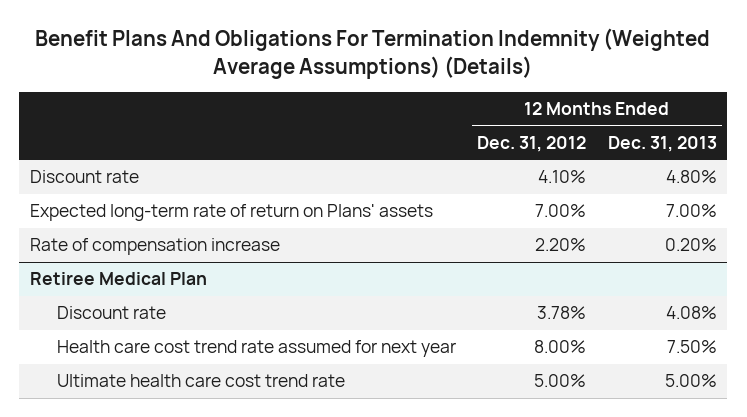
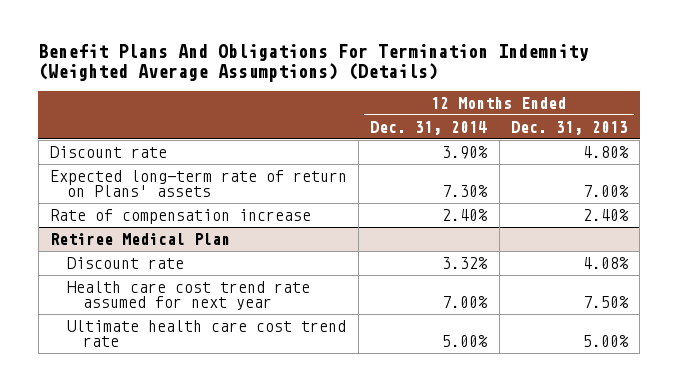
[477,135,587,152] Dec. 31, 2012 -> none
none -> [370,120,488,135] Dec. 31, 2014
[664,238,717,252] 0.20% -> [582,208,629,221] 2.40%

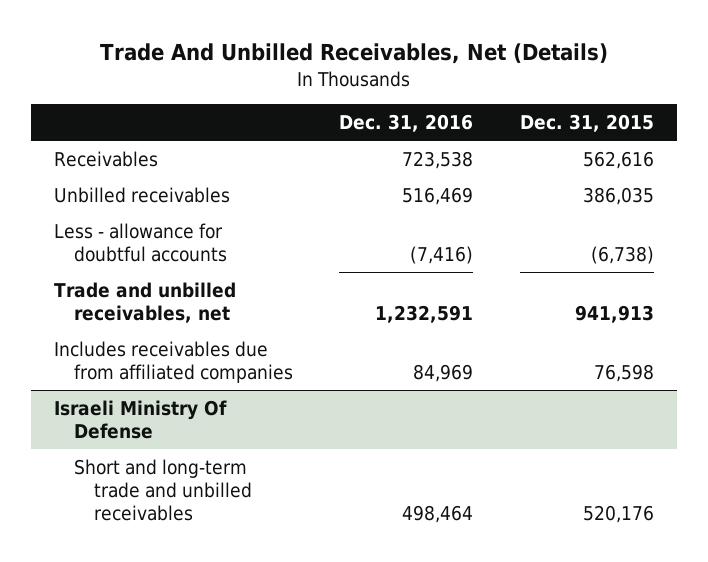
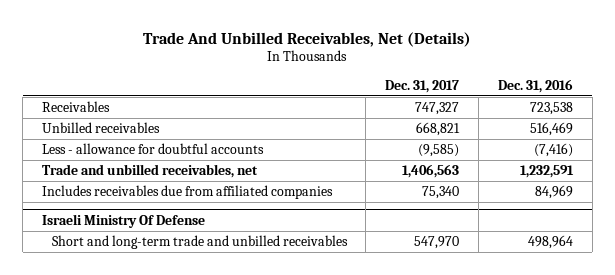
[519,114,654,133] Dec. 31, 2015 -> none
none -> [385,79,460,93] Dec. 31, 2017
[402,504,474,523] 498,464 -> [527,234,573,249] 498,964

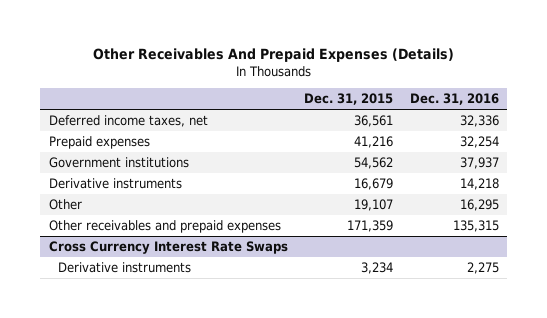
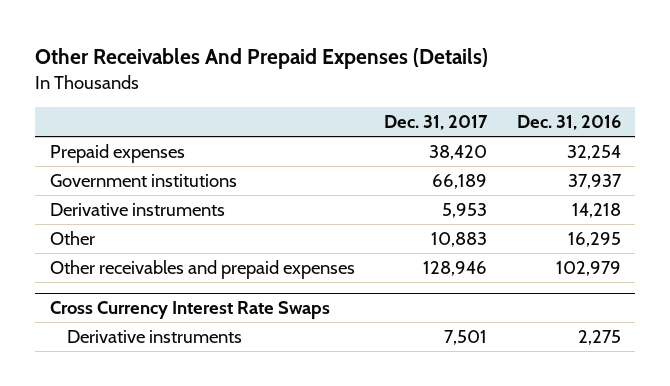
[304,93,394,106] Dec. 31, 2015 -> none
none -> [384,115,489,131] Dec. 31, 2017
[48,115,208,128] Deferred income taxes, net -> none
[452,220,499,233] 135,315 -> [555,261,621,277] 102,979

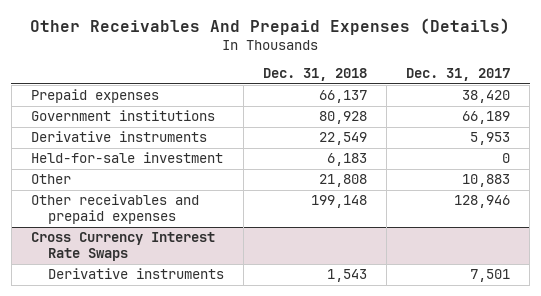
[516,115,621,131] Dec. 31, 2016 -> none
none -> [263,68,368,82] Dec. 31, 2018
none -> [30,152,223,164] Held-for-sale investment

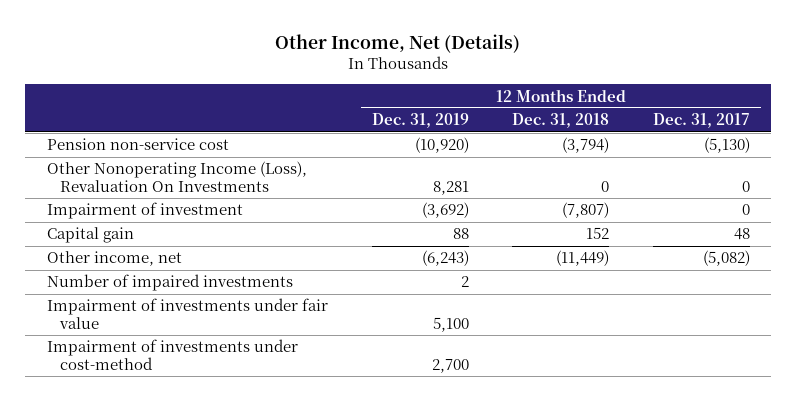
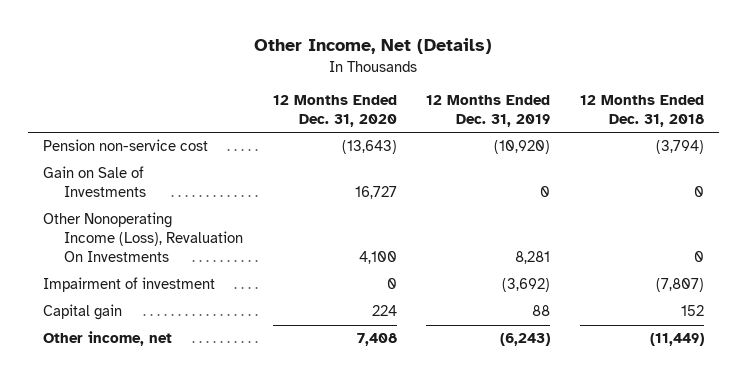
[652,113,750,129] Dec. 31, 2017 -> none
none -> [272,95,397,128] 12 Months Ended Dec. 31, 2020
none -> [42,166,146,198] Gain on Sale of Investments
[46,274,293,292] Number of impaired investments -> none
[46,298,328,330] Impairment of investments under fair value -> none
[46,339,298,371] Impairment of investments under cost-method -> none

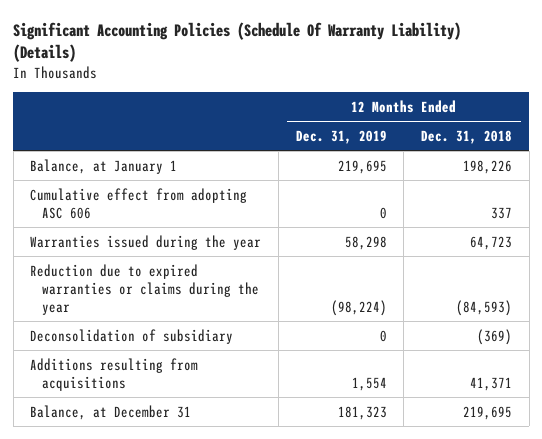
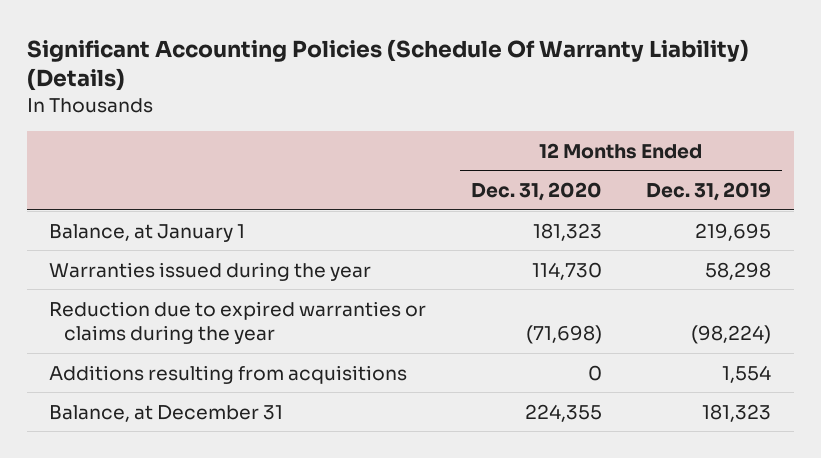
[421,129,513,144] Dec. 31, 2018 -> none
none -> [470,182,602,202] Dec. 31, 2020
[30,187,248,219] Cumulative effect from adopting ASC 606 -> none
[30,328,234,344] Deconsolidation of subsidiary -> none

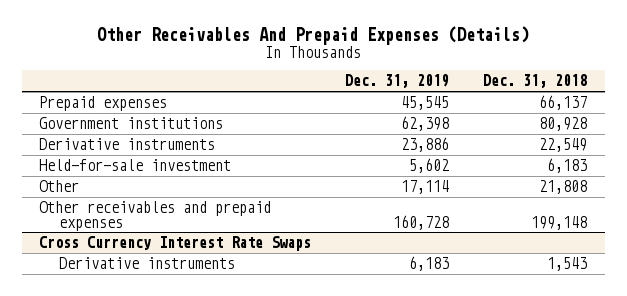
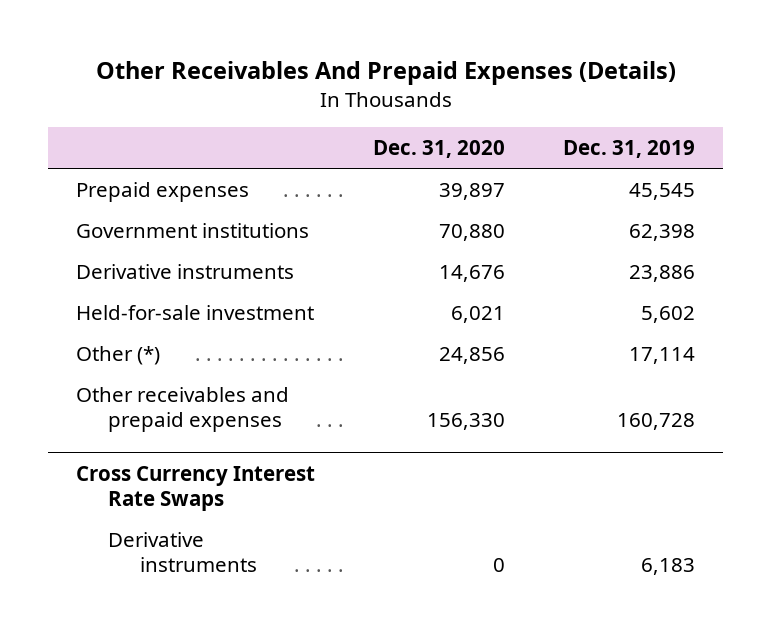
[483,74,588,89] Dec. 31, 2018 -> none
none -> [373,139,506,158] Dec. 31, 2020
[39,180,80,193] Other -> [76,345,161,365] Other (*)

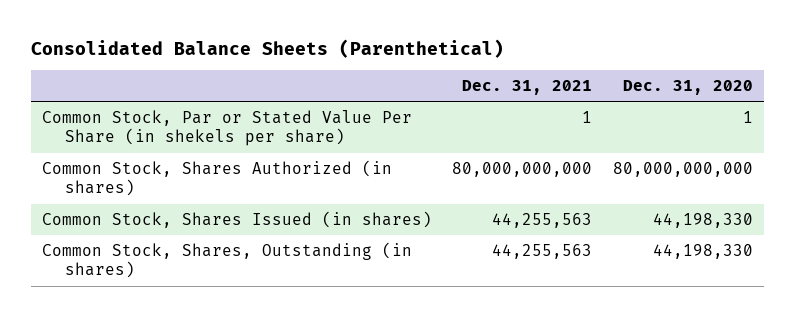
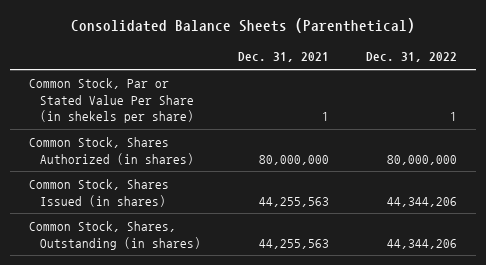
[623,79,754,95] Dec. 31, 2020 -> none
none -> [366,52,458,63] Dec. 31, 2022
[452,161,593,177] 80,000,000,000 -> [259,154,330,165] 80,000,000

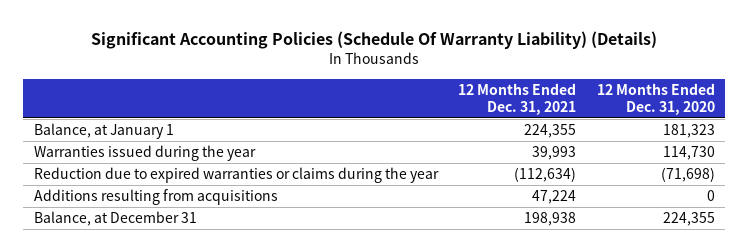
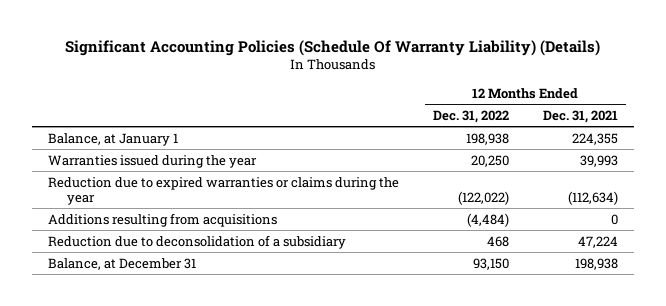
[596,82,715,115] 12 Months Ended Dec. 31, 2020 -> none
none -> [433,109,510,123] Dec. 31, 2022
[532,190,577,205] 47,224 -> [610,213,618,225] 0
none -> [48,234,347,249] Reduction due to deconsolidation of a subsidiary

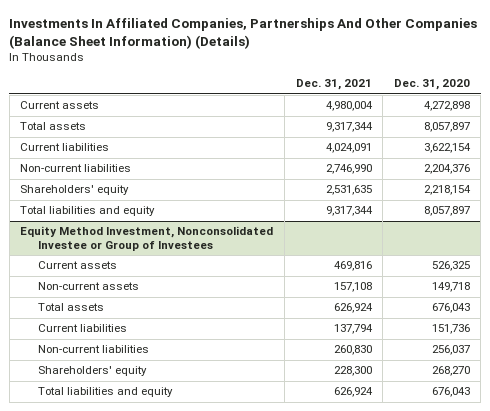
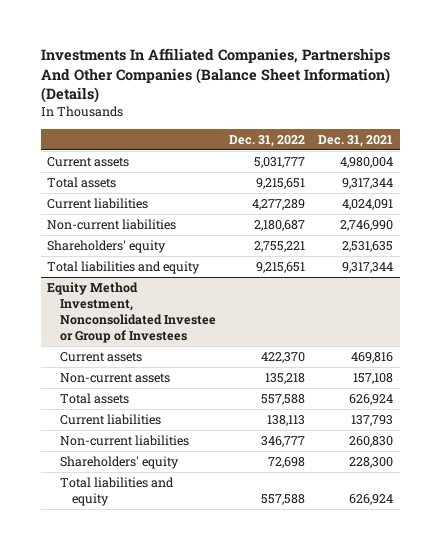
[393,79,470,91] Dec. 31, 2020 -> none
none -> [228,134,305,147] Dec. 31, 2022
[333,324,373,335] 137,794 -> [351,415,394,427] 137,793

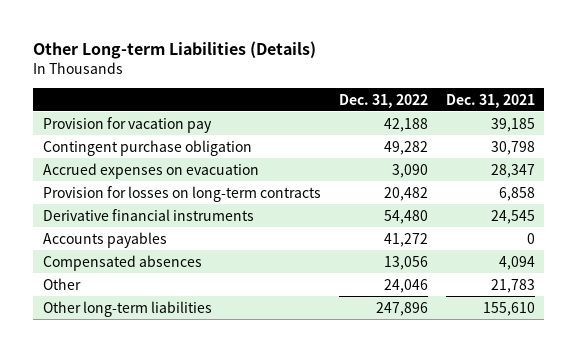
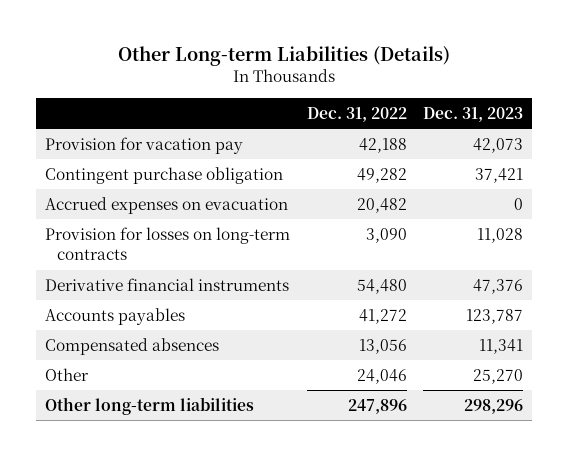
[445,93,535,108] Dec. 31, 2021 -> none
none -> [423,106,524,122] Dec. 31, 2023
[391,163,428,178] 3,090 -> [356,197,407,213] 20,482
[383,186,428,201] 20,482 -> [365,227,407,243] 3,090

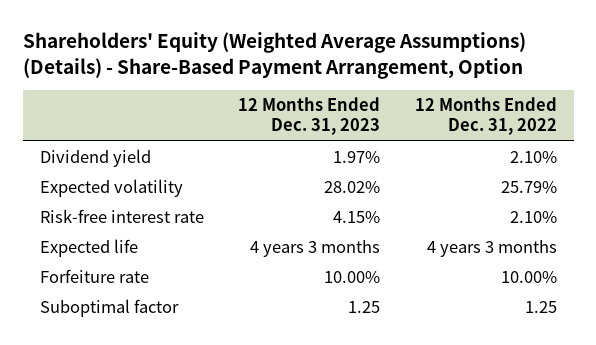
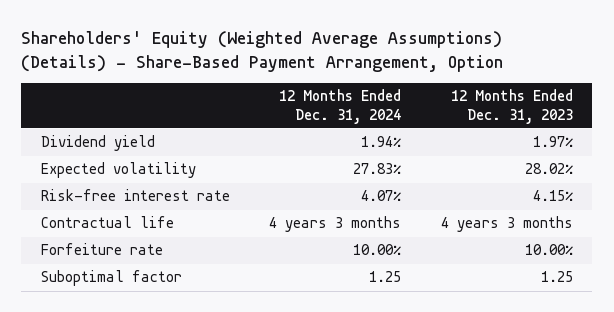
[414,97,557,136] 12 Months Ended Dec. 31, 2022 -> none
none -> [279,88,402,124] 12 Months Ended Dec. 31, 2024
[39,239,138,258] Expected life -> [41,216,175,229] Contractual life

